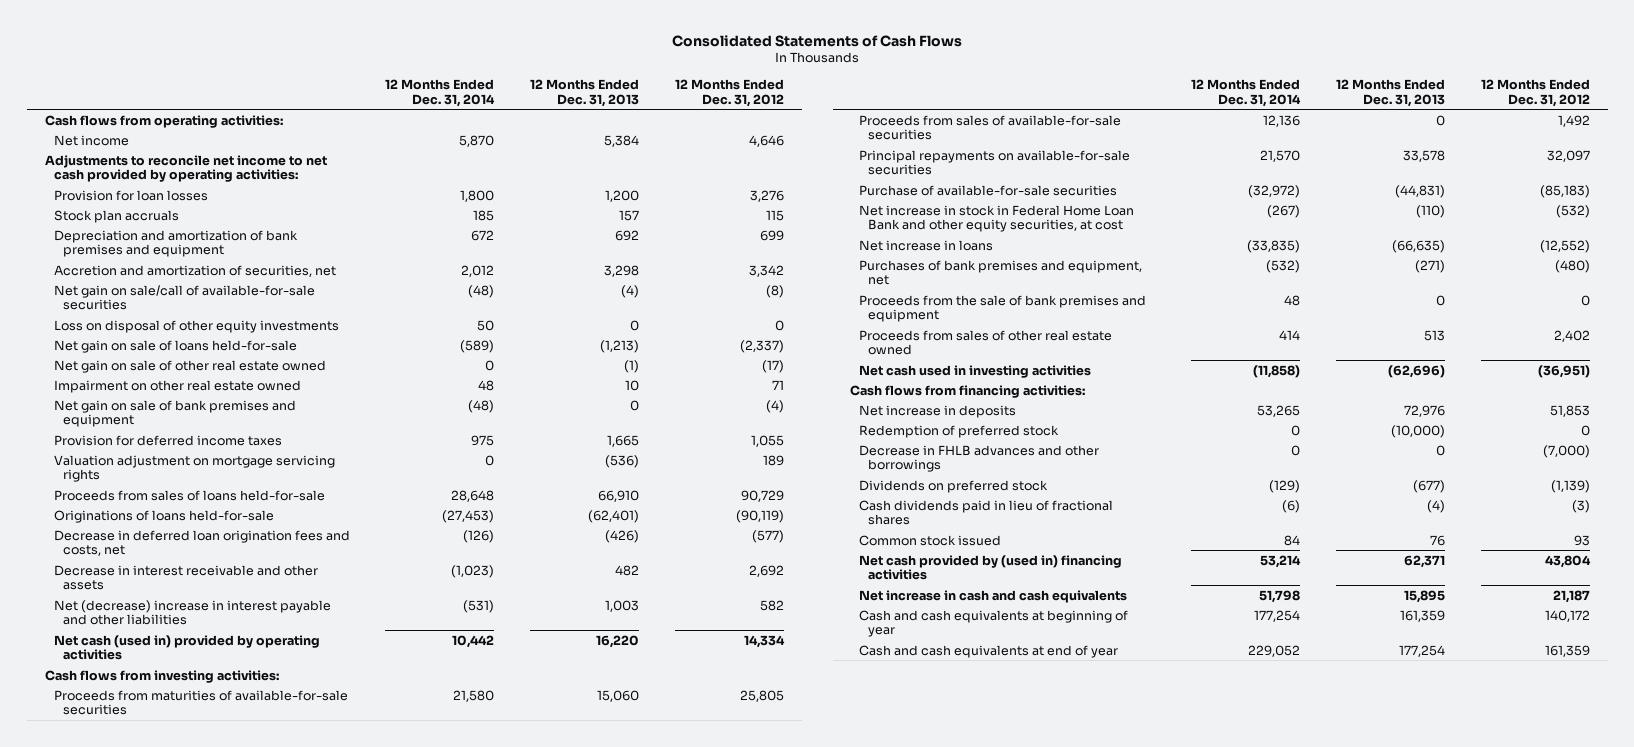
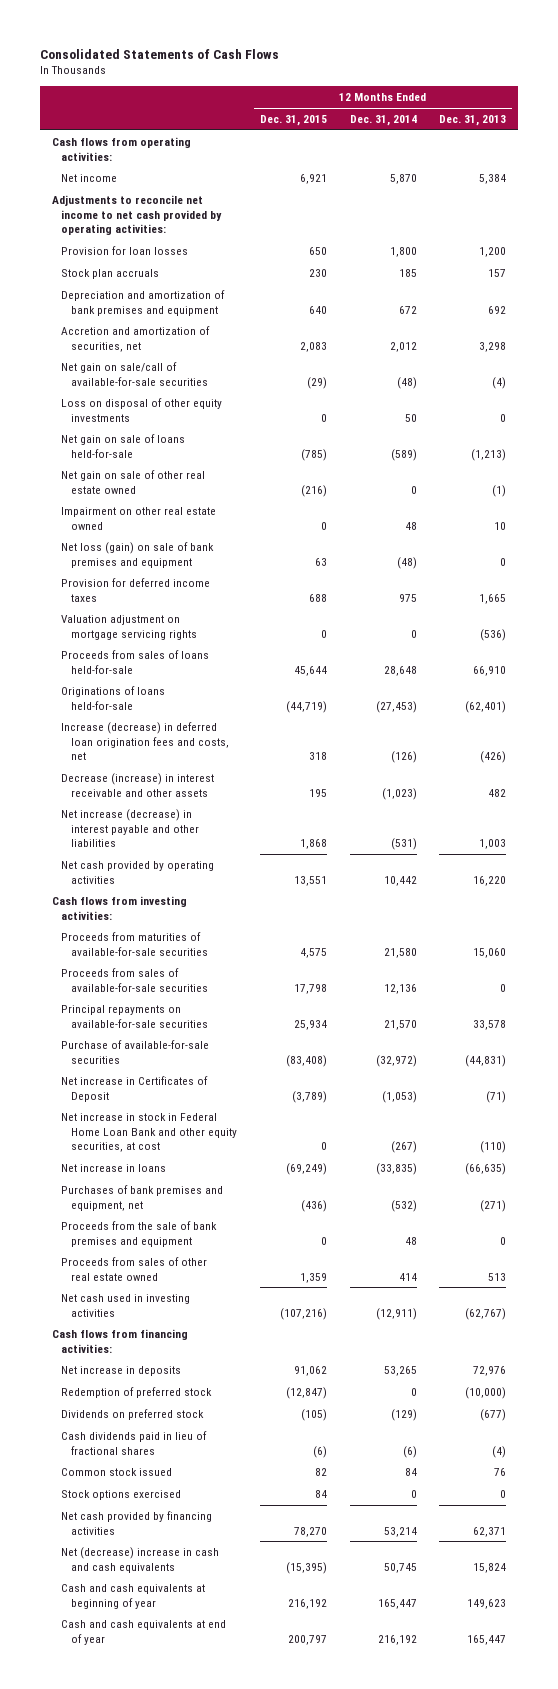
[674,79,784,107] 12 Months Ended Dec. 31, 2012 -> none
none -> [259,115,327,127] Dec. 31, 2015
[53,399,296,427] Net gain on sale of bank premises and equipment -> [61,542,215,568] Net loss (gain) on sale of bank premises and equipment
[53,529,350,556] Decrease in deferred loan origination fees and costs, net -> [61,722,229,760] Increase (decrease) in deferred loan origination fees and costs, net
[53,564,318,590] Decrease in interest receivable and other assets -> [61,773,215,797] Decrease (increase) in interest receivable and other assets
[53,599,331,625] Net (decrease) increase in interest payable and other liabilities -> [61,809,199,847] Net increase (decrease) in interest payable and other liabilities
[53,634,320,660] Net cash (used in) provided by operating activities -> [61,861,215,884] Net cash provided by operating activities
none -> [61,1076,209,1102] Net increase in Certificates of Deposit
[1253,364,1301,378] (11,858) -> [375,1307,417,1320] (12,911)
[1387,364,1445,378] (62,696) -> [465,1307,507,1320] (62,767)
[859,444,1100,472] Decrease in FHLB advances and other borrowings -> none
none -> [61,1490,182,1501] Stock options exercised
[859,554,1123,580] Net cash provided by (used in) financing activities -> [61,1511,213,1535] Net cash provided by financing activities
[859,589,1128,603] Net increase in cash and cash equivalents -> [61,1547,220,1573] Net (decrease) increase in cash and cash equivalents
[1259,589,1301,603] 51,798 -> [383,1562,417,1573] 50,745
[1403,589,1445,603] 15,895 -> [473,1562,507,1573] 15,824
[1254,609,1301,622] 177,254 -> [377,1598,417,1609] 165,447
[1399,609,1445,622] 161,359 -> [467,1598,507,1609] 149,623
[1248,644,1301,657] 229,052 -> [377,1634,417,1645] 216,192
[1398,644,1445,657] 177,254 -> [467,1634,507,1645] 165,447

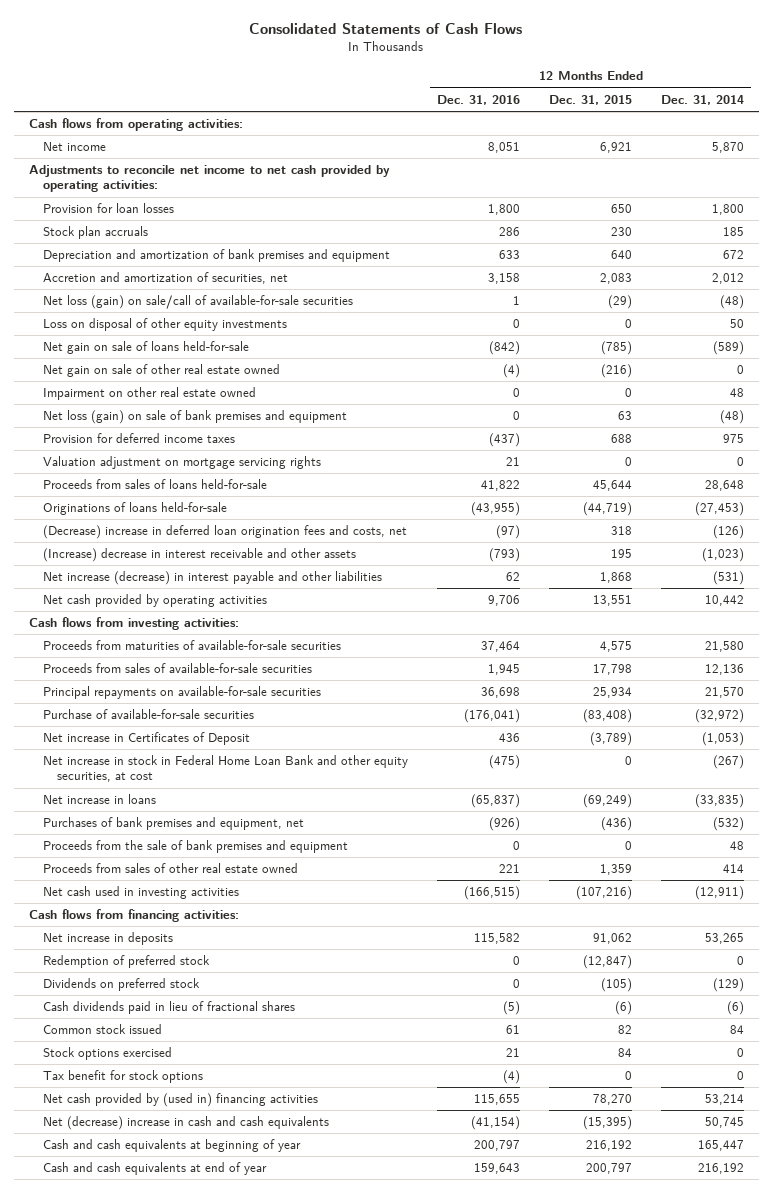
[439,115,507,127] Dec. 31, 2013 -> none
none -> [437,94,521,105] Dec. 31, 2016
[61,362,208,386] Net gain on sale/call of available-for-sale securities -> [43,295,354,310] Net loss (gain) on sale/call of available-for-sale securities
[61,722,229,760] Increase (decrease) in deferred loan origination fees and costs, net -> [43,525,408,540] (Decrease) increase in deferred loan origination fees and costs, net
[61,773,215,797] Decrease (increase) in interest receivable and other assets -> [43,548,357,563] (Increase) decrease in interest receivable and other assets
none -> [43,1070,204,1084] Tax benefit for stock options
[61,1511,213,1535] Net cash provided by financing activities -> [43,1093,319,1108] Net cash provided by (used in) financing activities

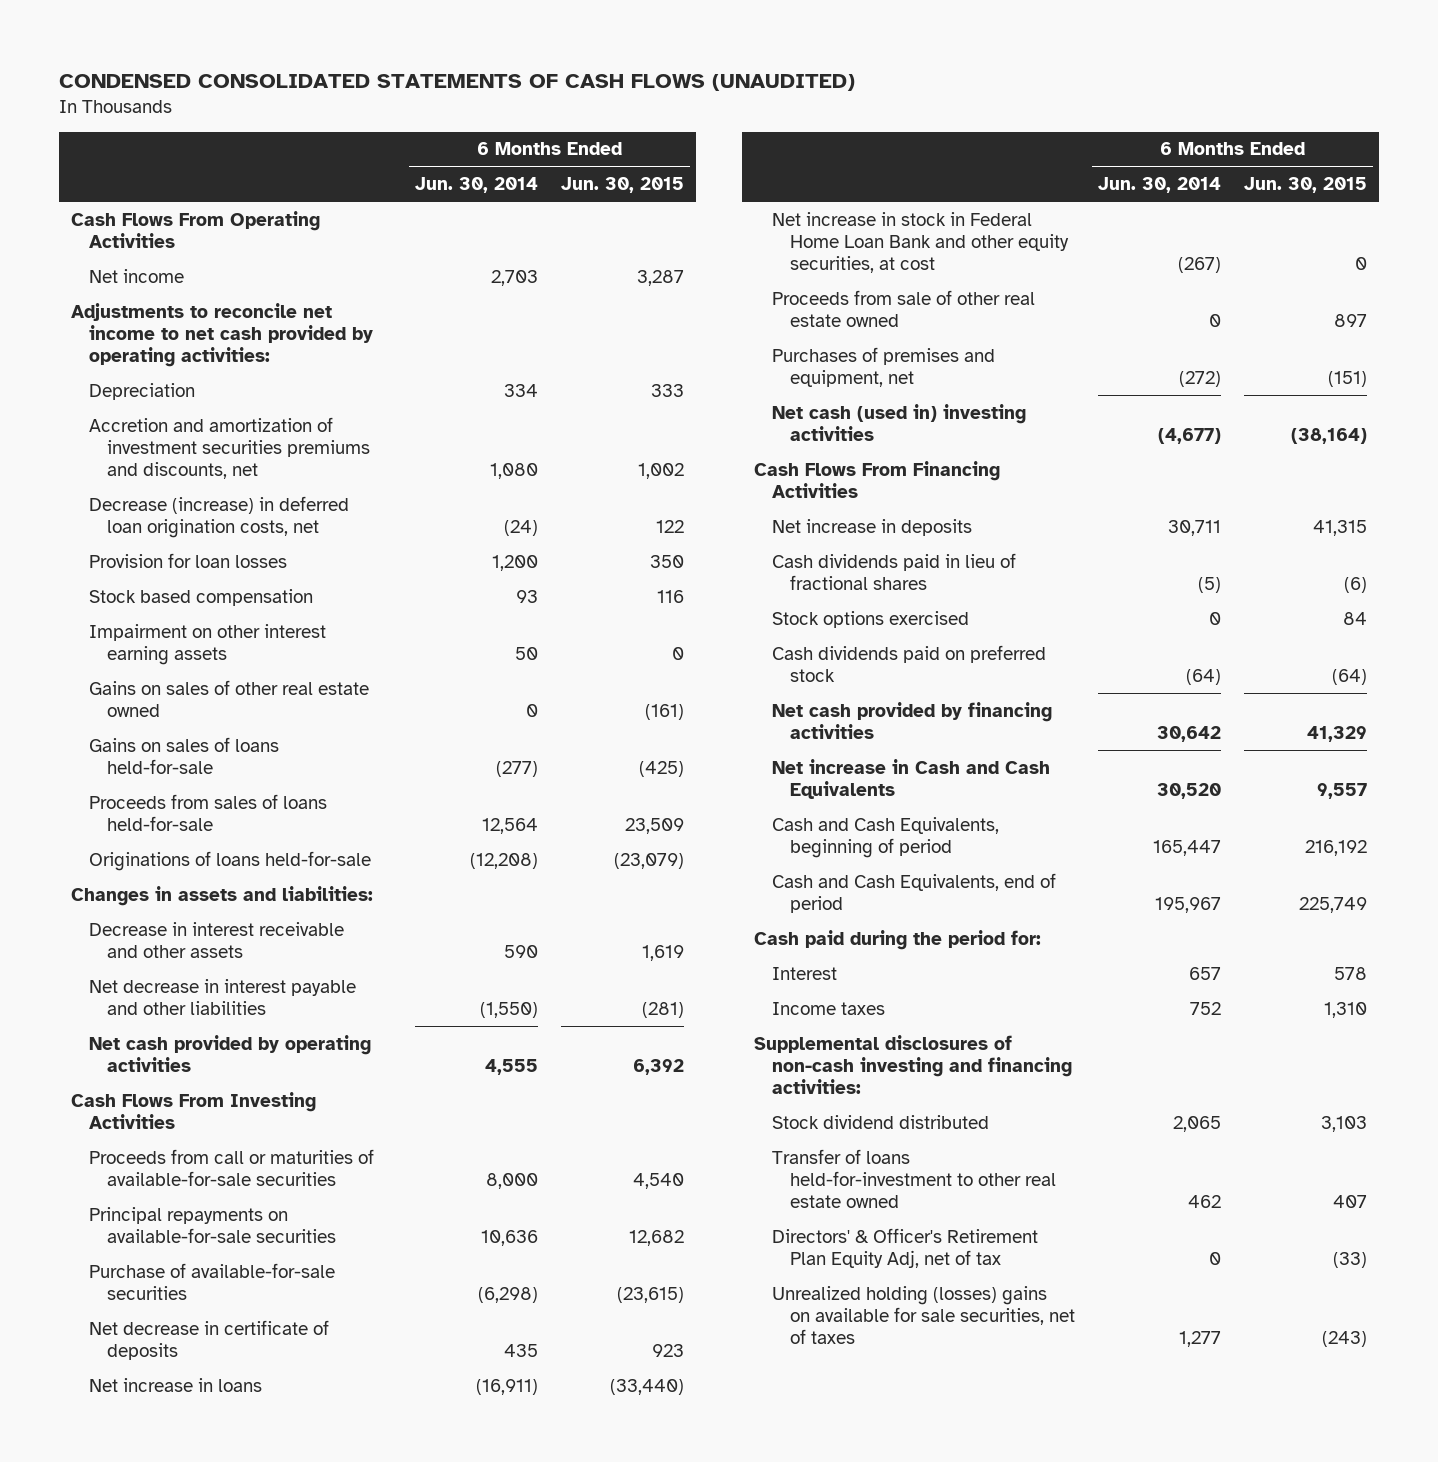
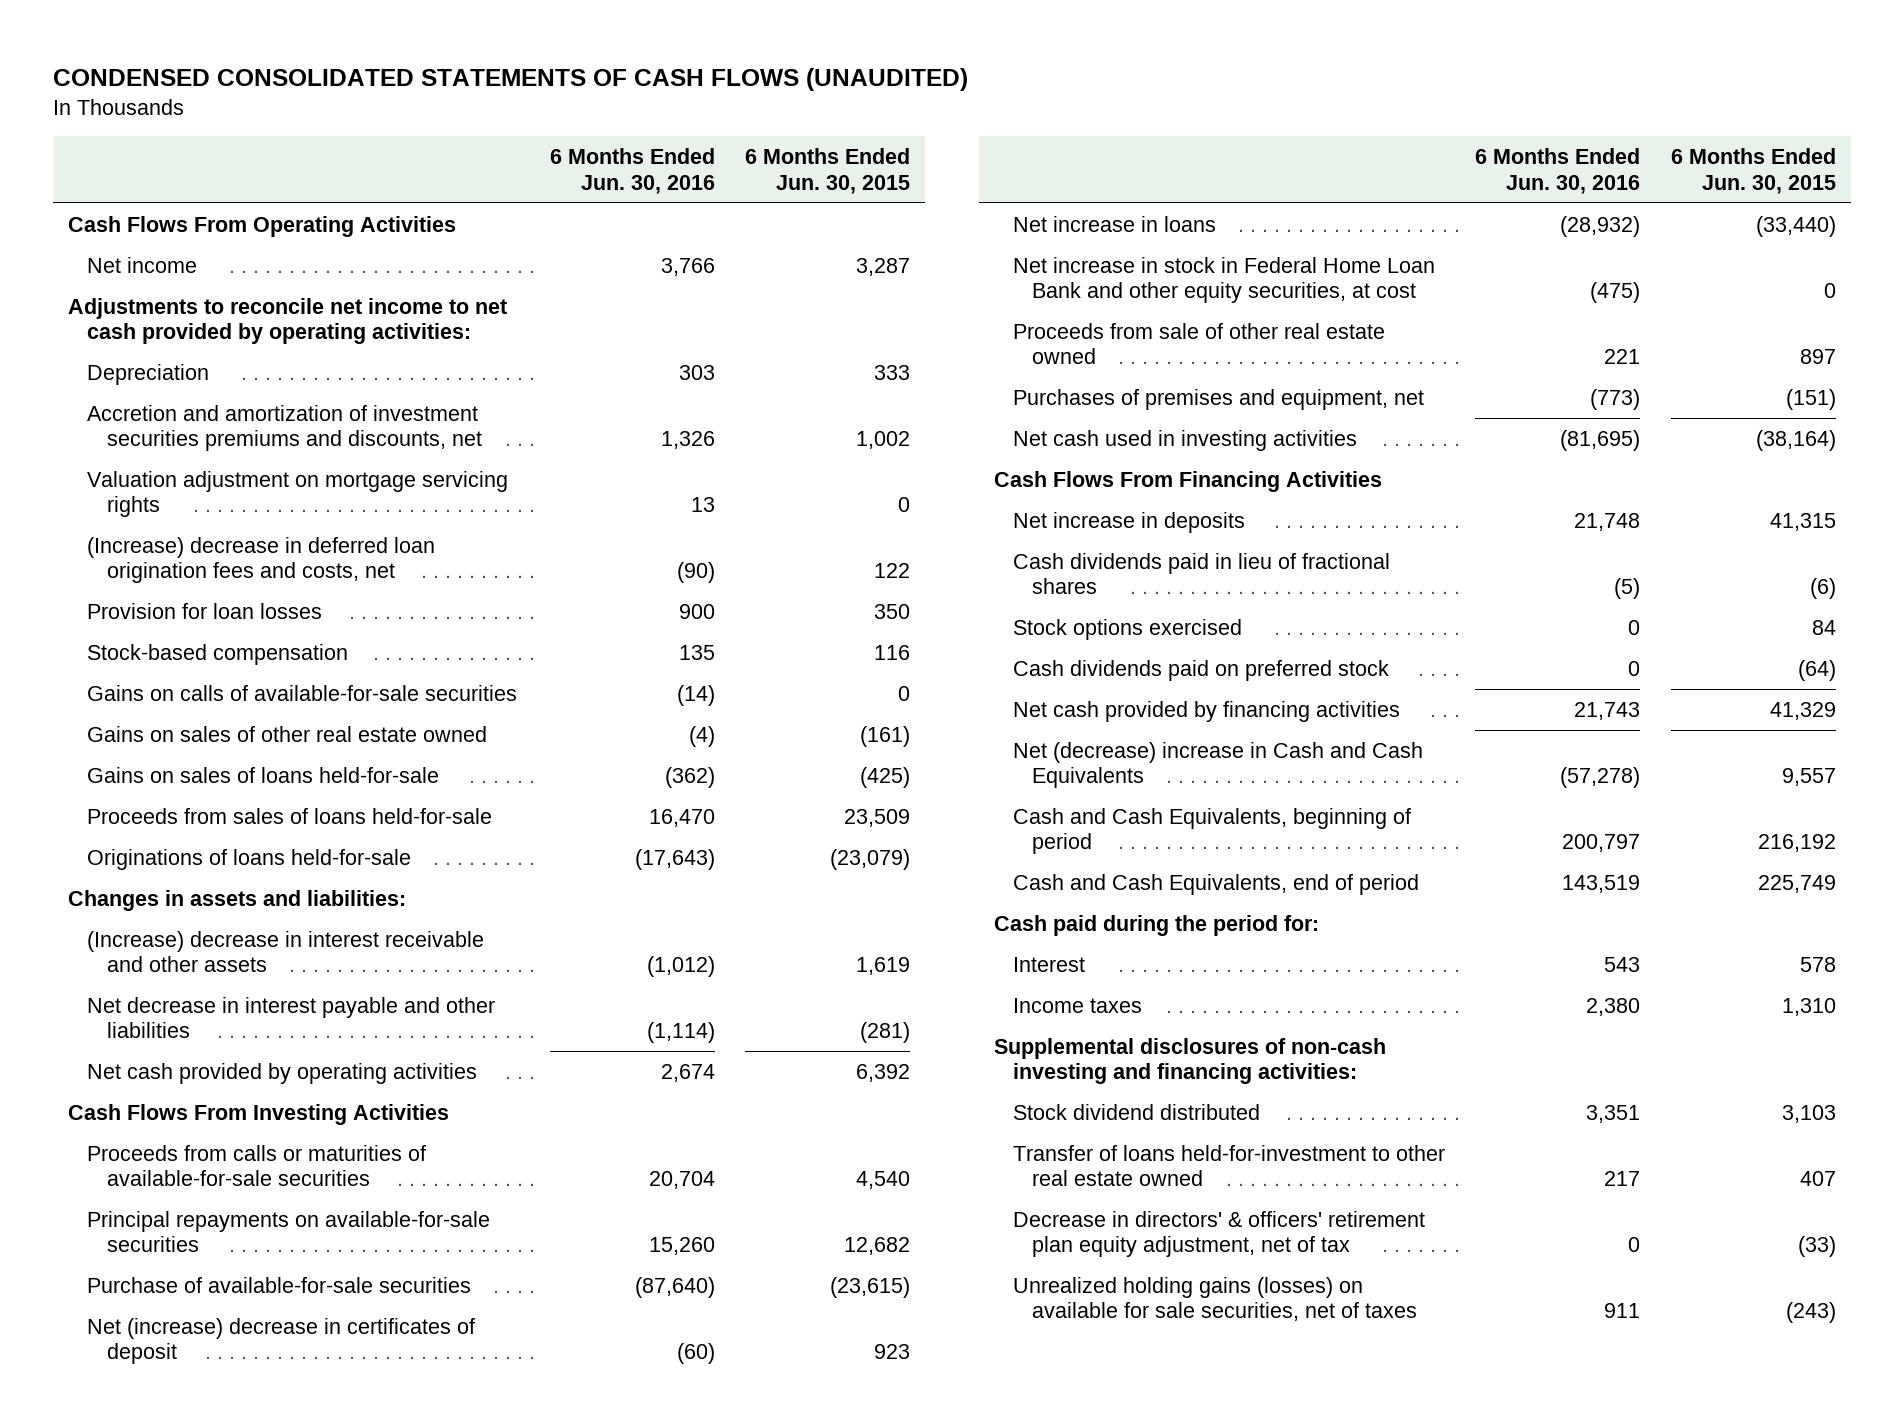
[414,177,538,194] Jun. 30, 2014 -> none
none -> [549,148,715,194] 6 Months Ended Jun. 30, 2016
none -> [87,470,509,518] Valuation adjustment on mortgage servicing rights
[88,495,349,539] Decrease (increase) in deferred loan origination costs, net -> [87,536,436,584] (Increase) decrease in deferred loan origination fees and costs, net
[88,623,326,666] Impairment on other interest earning assets -> none
[88,588,313,606] Stock based compensation -> [87,643,349,665] Stock-based compensation
none -> [87,684,518,701] Gains on calls of available-for-sale securities
[88,921,344,959] Decrease in interest receivable and other assets -> [87,930,485,973] (Increase) decrease in interest receivable and other assets
[88,1148,374,1187] Proceeds from call or maturities of available-for-sale securities -> [87,1144,427,1187] Proceeds from calls or maturities of available-for-sale securities
[88,1319,329,1361] Net decrease in certificate of deposits -> [87,1317,476,1365] Net (increase) decrease in certificates of deposit
[771,403,1026,442] Net cash (used in) investing activities -> [1013,429,1358,451] Net cash used in investing activities
[771,758,1050,800] Net increase in Cash and Cash Equivalents -> [1013,741,1424,789] Net (decrease) increase in Cash and Cash Equivalents
[771,1227,1038,1269] Directors' & Officer's Retirement Plan Equity Adj, net of tax -> [1013,1210,1426,1258] Decrease in directors' & officers' retirement plan equity adjustment, net of tax
[771,1285,1075,1345] Unrealized holding (losses) gains on available for sale securities, net of taxes -> [1013,1276,1418,1322] Unrealized holding gains (losses) on available for sale securities, net of taxes

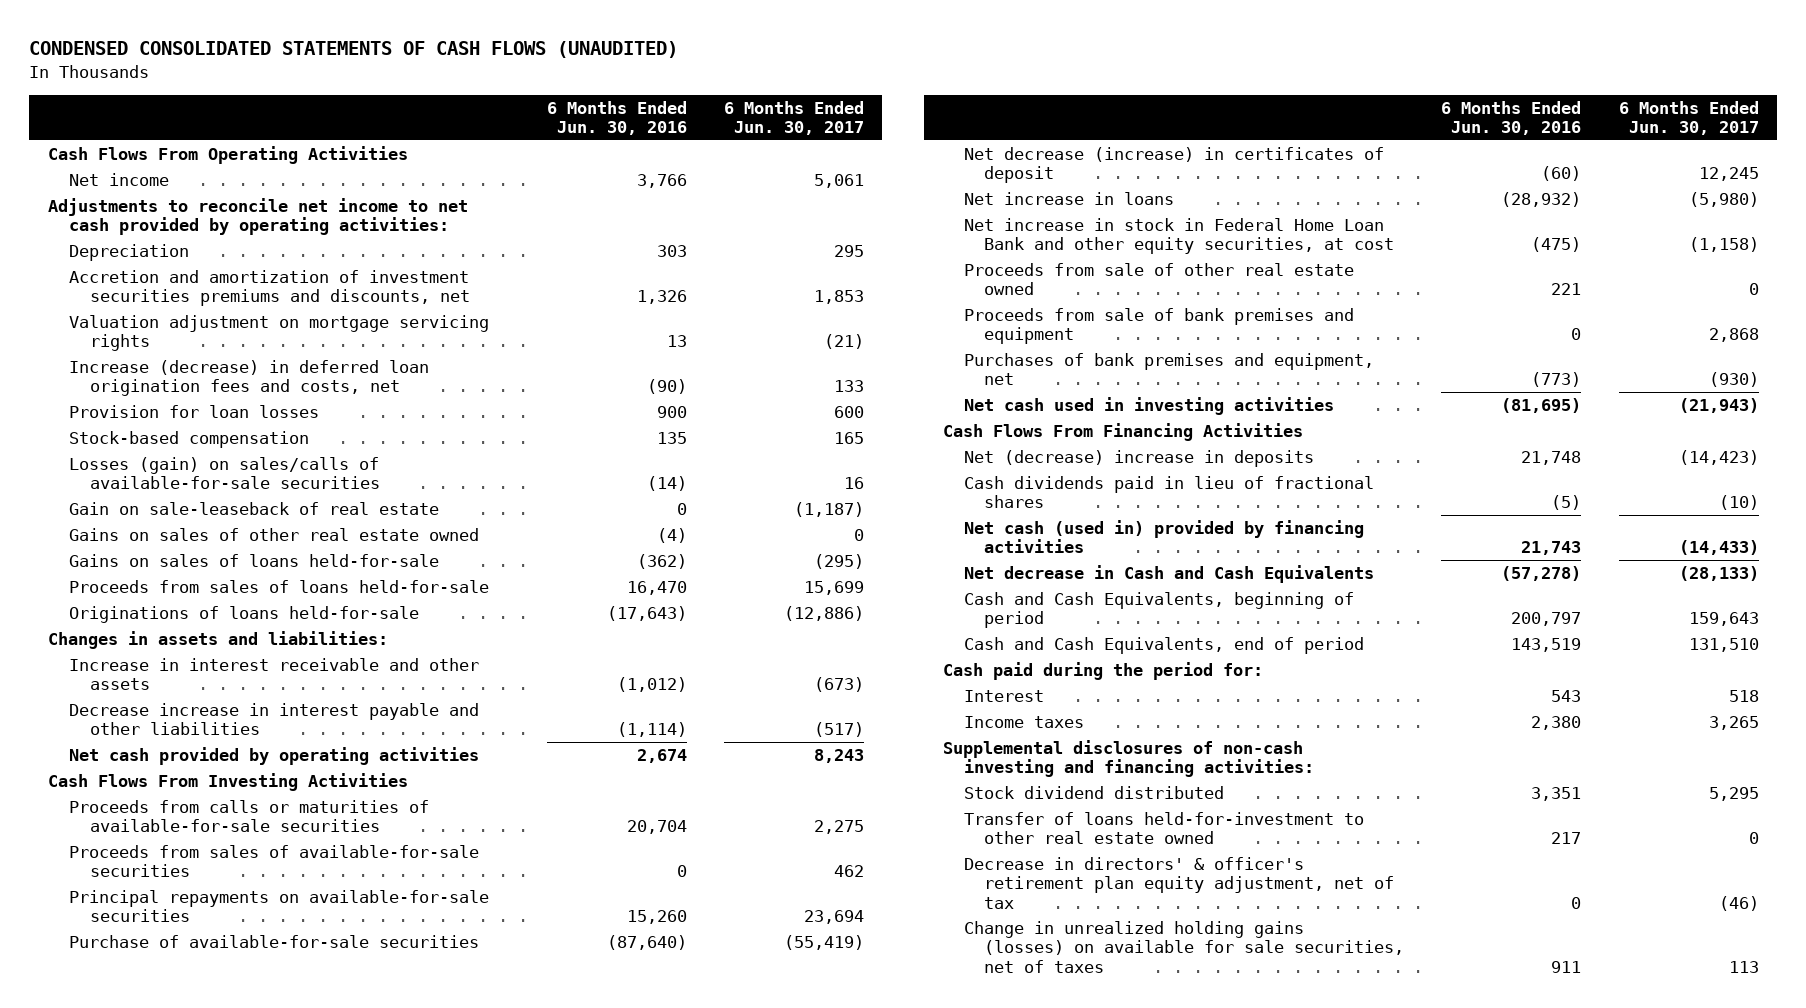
[745,148,911,194] 6 Months Ended Jun. 30, 2015 -> none
none -> [723,100,864,135] 6 Months Ended Jun. 30, 2017
[87,536,436,584] (Increase) decrease in deferred loan origination fees and costs, net -> [68,359,429,397] Increase (decrease) in deferred loan origination fees and costs, net
[87,684,518,701] Gains on calls of available-for-sale securities -> [68,456,380,490] Losses (gain) on sales/calls of available-for-sale securities
none -> [68,501,439,515] Gain on sale-leaseback of real estate
[87,930,485,973] (Increase) decrease in interest receivable and other assets -> [68,657,479,691] Increase in interest receivable and other assets
[87,996,496,1039] Net decrease in interest payable and other liabilities -> [68,702,479,736] Decrease increase in interest payable and other liabilities
none -> [68,844,479,878] Proceeds from sales of available-for-sale securities
[87,1317,476,1365] Net (increase) decrease in certificates of deposit -> [963,146,1384,184] Net decrease (increase) in certificates of deposit
none -> [963,307,1354,345] Proceeds from sale of bank premises and equipment
[1013,388,1425,410] Purchases of premises and equipment, net -> [963,352,1374,386] Purchases of bank premises and equipment, net
[1013,511,1246,533] Net increase in deposits -> [963,449,1314,467] Net (decrease) increase in deposits
[1013,618,1243,640] Stock options exercised -> none
[1013,659,1390,681] Cash dividends paid on preferred stock -> none
[1013,700,1401,722] Net cash provided by financing activities -> [963,519,1364,554] Net cash (used in) provided by financing activities
[1013,741,1424,789] Net (decrease) increase in Cash and Cash Equivalents -> [963,564,1374,583] Net decrease in Cash and Cash Equivalents
[1013,1210,1426,1258] Decrease in directors' & officers' retirement plan equity adjustment, net of tax -> [963,856,1395,909] Decrease in directors' & officer's retirement plan equity adjustment, net of tax
[1013,1276,1418,1322] Unrealized holding gains (losses) on available for sale securities, net of taxes -> [963,920,1405,973] Change in unrealized holding gains (losses) on available for sale securities, net of taxes

